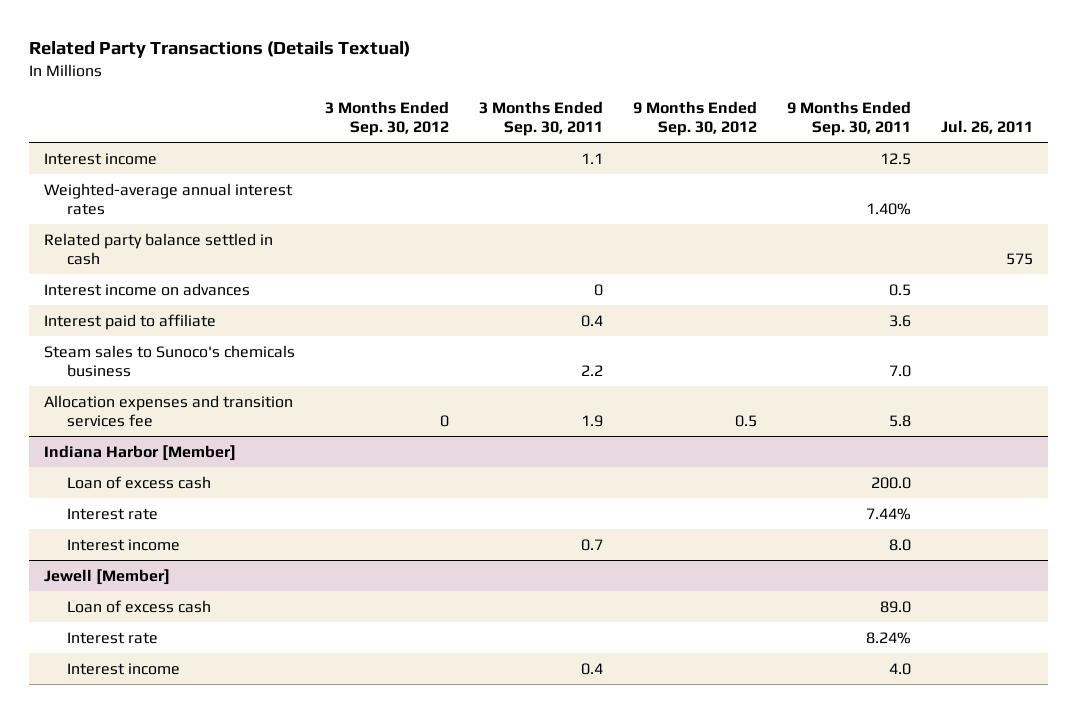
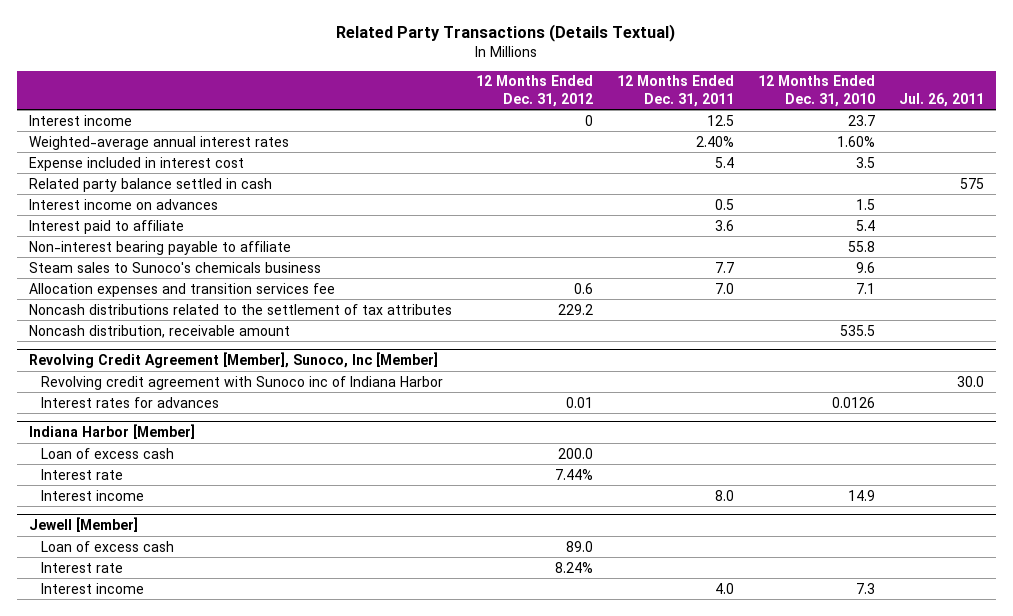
[325,101,450,136] 3 Months Ended Sep. 30, 2012 -> none
[479,101,604,136] 3 Months Ended Sep. 30, 2011 -> none
[633,101,758,136] 9 Months Ended Sep. 30, 2012 -> none
[787,101,912,136] 9 Months Ended Sep. 30, 2011 -> none
none -> [475,75,593,107] 12 Months Ended Dec. 31, 2012
none -> [616,75,734,107] 12 Months Ended Dec. 31, 2011
none -> [757,75,875,107] 12 Months Ended Dec. 31, 2010
none -> [28,156,244,171] Expense included in interest cost
none -> [28,240,291,255] Non-interest bearing payable to affiliate
none -> [28,303,452,315] Noncash distributions related to the settlement of tax attributes
none -> [28,324,290,338] Noncash distribution, receivable amount
none -> [28,352,438,369] Revolving Credit Agreement [Member], Sunoco, Inc [Member]
none -> [41,375,444,390] Revolving credit agreement with Sunoco inc of Indiana Harbor
none -> [41,396,220,408] Interest rates for advances

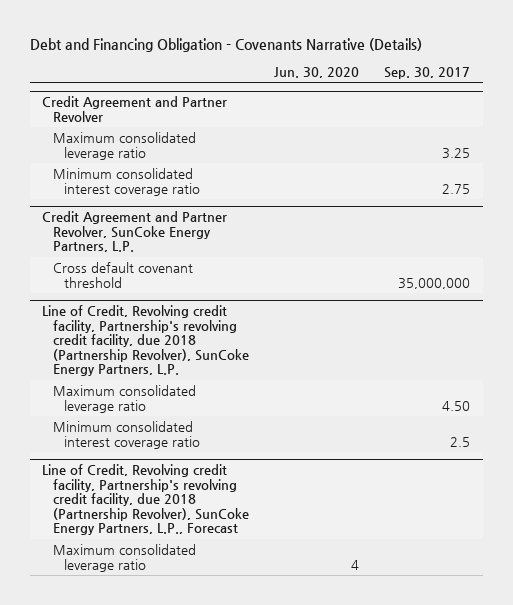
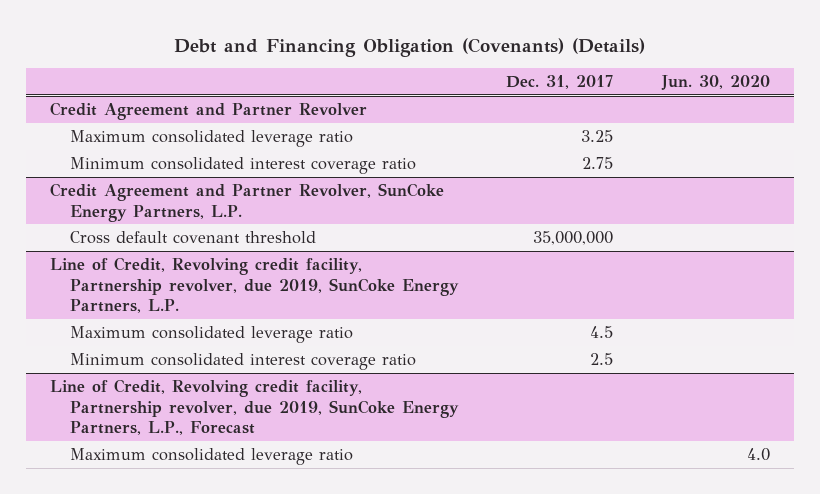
[29,37,422,52] Debt and Financing Obligation - Covenants Narrative (Details) -> [173,37,645,57] Debt and Financing Obligation (Covenants) (Details)
[384,67,471,80] Sep. 30, 2017 -> none
none -> [506,75,614,90] Dec. 31, 2017
[42,305,250,377] Line of Credit, Revolving credit facility, Partnership's revolving credit facility, due 2018 (Partnership Revolver), SunCoke Energy Partners, L.P. -> [50,257,459,314] Line of Credit, Revolving credit facility, Partnership revolver, due 2019, SunCoke Energy Partners, L.P.
[42,464,250,536] Line of Credit, Revolving credit facility, Partnership's revolving credit facility, due 2018 (Partnership Revolver), SunCoke Energy Partners, L.P., Forecast -> [50,379,459,436] Line of Credit, Revolving credit facility, Partnership revolver, due 2019, SunCoke Energy Partners, L.P., Forecast
[351,559,360,570] 4 -> [746,448,770,462] 4.0

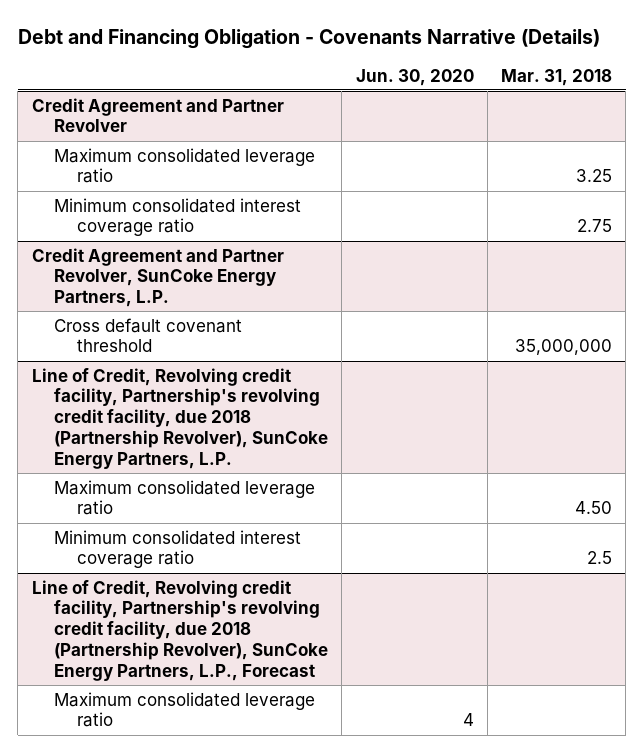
[173,37,645,57] Debt and Financing Obligation (Covenants) (Details) -> [17,29,600,50] Debt and Financing Obligation - Covenants Narrative (Details)
[506,75,614,90] Dec. 31, 2017 -> none
none -> [500,68,612,86] Mar. 31, 2018
[50,257,459,314] Line of Credit, Revolving credit facility, Partnership revolver, due 2019, SunCoke Energy Partners, L.P. -> [31,367,329,469] Line of Credit, Revolving credit facility, Partnership's revolving credit facility, due 2018 (Partnership Revolver), SunCoke Energy Partners, L.P.
[50,379,459,436] Line of Credit, Revolving credit facility, Partnership revolver, due 2019, SunCoke Energy Partners, L.P., Forecast -> [31,579,329,681] Line of Credit, Revolving credit facility, Partnership's revolving credit facility, due 2018 (Partnership Revolver), SunCoke Energy Partners, L.P., Forecast
[746,448,770,462] 4.0 -> [462,713,474,727] 4

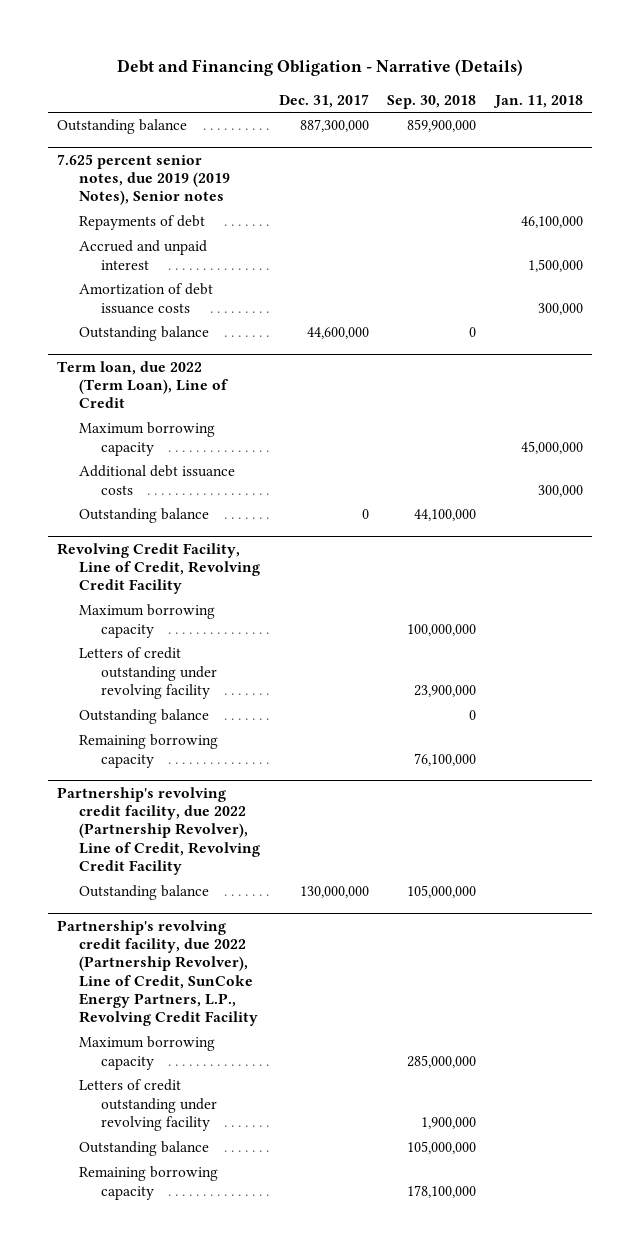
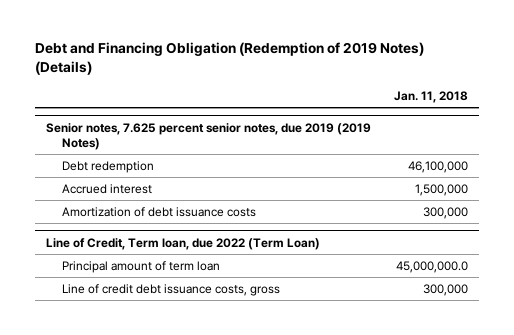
[116,58,523,76] Debt and Financing Obligation - Narrative (Details) -> [34,42,424,76] Debt and Financing Obligation (Redemption of 2019 Notes) (Details)
[278,93,369,108] Dec. 31, 2017 -> none
[387,94,477,109] Sep. 30, 2018 -> none
[57,119,188,135] Outstanding balance -> none
[57,153,231,206] 7.625 percent senior notes, due 2019 (2019 Notes), Senior notes -> [46,122,372,150] Senior notes, 7.625 percent senior notes, due 2019 (2019 Notes)
[79,215,206,231] Repayments of debt -> [61,160,154,173] Debt redemption
[79,240,208,270] Accrued and unpaid interest -> [61,183,152,194] Accrued interest
[79,326,210,342] Outstanding balance -> none
[79,422,216,456] Maximum borrowing capacity -> none
[79,508,210,524] Outstanding balance -> none
[57,542,261,595] Revolving Credit Facility, Line of Credit, Revolving Credit Facility -> none
[79,604,216,638] Maximum borrowing capacity -> none
[79,647,218,700] Letters of credit outstanding under revolving facility -> none
[79,709,210,725] Outstanding balance -> none
[79,734,219,768] Remaining borrowing capacity -> none
[57,786,261,876] Partnership's revolving credit facility, due 2022 (Partnership Revolver), Line of Credit, Revolving Credit Facility -> none
[79,885,210,901] Outstanding balance -> none
[57,919,259,1027] Partnership's revolving credit facility, due 2022 (Partnership Revolver), Line of Credit, SunCoke Energy Partners, L.P., Revolving Credit Facility -> none
[79,1036,216,1070] Maximum borrowing capacity -> none
[79,1079,218,1132] Letters of credit outstanding under revolving facility -> none
[79,1141,210,1157] Outstanding balance -> none
[79,1166,219,1200] Remaining borrowing capacity -> none
[57,360,229,409] Term loan, due 2022 (Term Loan), Line of Credit -> [46,237,321,250] Line of Credit, Term loan, due 2022 (Term Loan)
none -> [61,260,220,273] Principal amount of term loan
[79,465,236,495] Additional debt issuance costs -> [61,283,280,296] Line of credit debt issuance costs, gross

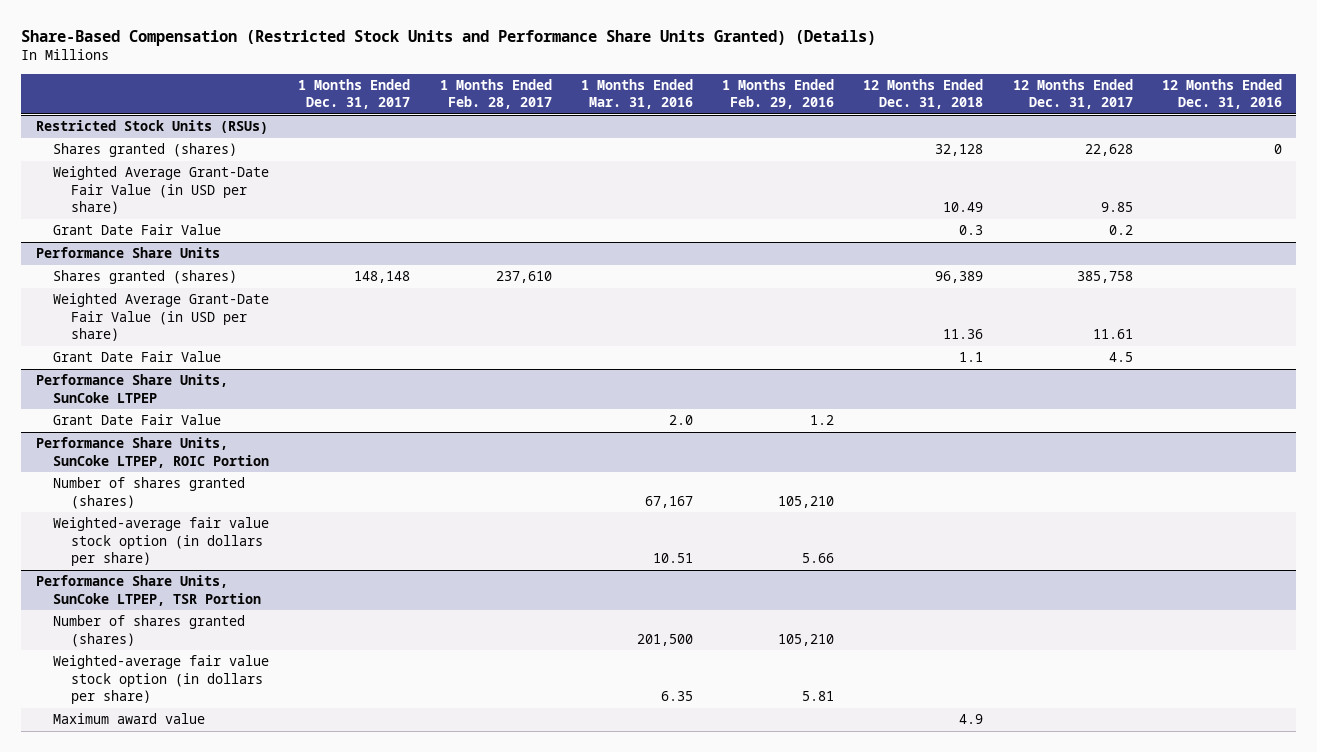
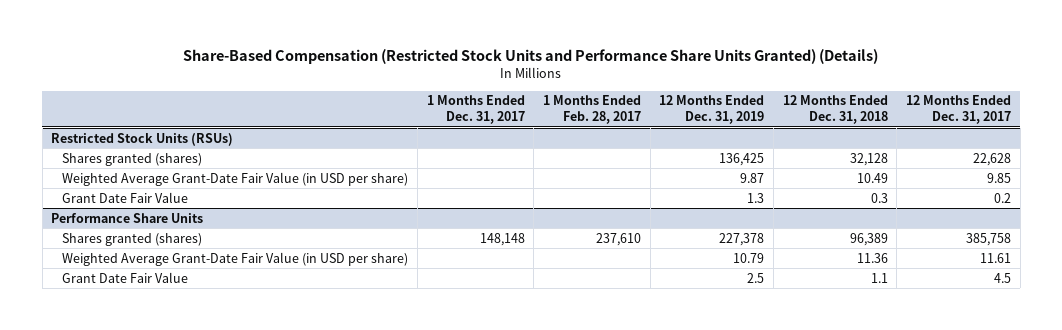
[580,78,693,110] 1 Months Ended Mar. 31, 2016 -> none
[722,78,835,110] 1 Months Ended Feb. 29, 2016 -> none
[1161,78,1282,110] 12 Months Ended Dec. 31, 2016 -> none
none -> [659,95,765,124] 12 Months Ended Dec. 31, 2019
[35,374,228,403] Performance Share Units, SunCoke LTPEP -> none
[53,414,222,426] Grant Date Fair Value -> none
[35,437,270,468] Performance Share Units, SunCoke LTPEP, ROIC Portion -> none
[53,477,246,509] Number of shares granted (shares) -> none
[53,517,270,566] Weighted-average fair value stock option (in dollars per share) -> none
[35,575,262,606] Performance Share Units, SunCoke LTPEP, TSR Portion -> none
[53,615,246,647] Number of shares granted (shares) -> none
[53,655,270,704] Weighted-average fair value stock option (in dollars per share) -> none
[53,713,206,725] Maximum award value -> none

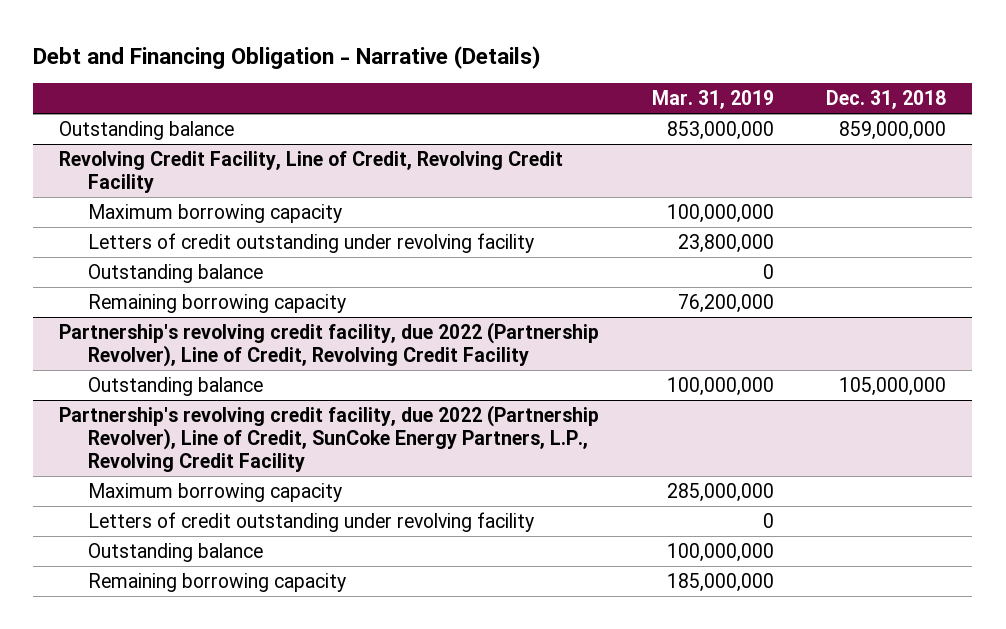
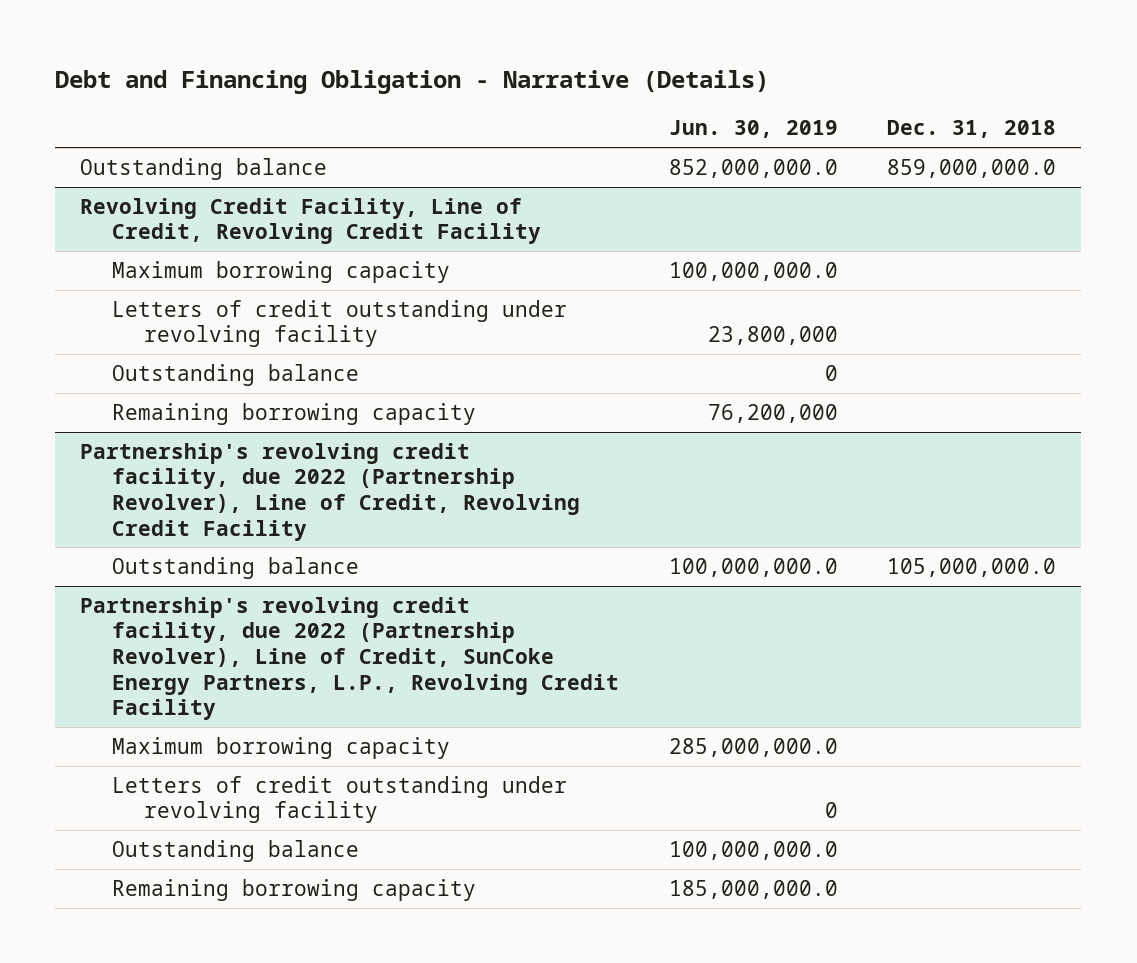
[651,90,774,110] Mar. 31, 2019 -> none
none -> [668,120,838,139] Jun. 30, 2019
[839,121,947,141] 859,000,000 -> [887,158,1057,178] 859,000,000.0
[839,377,947,397] 105,000,000 -> [887,557,1057,577] 105,000,000.0

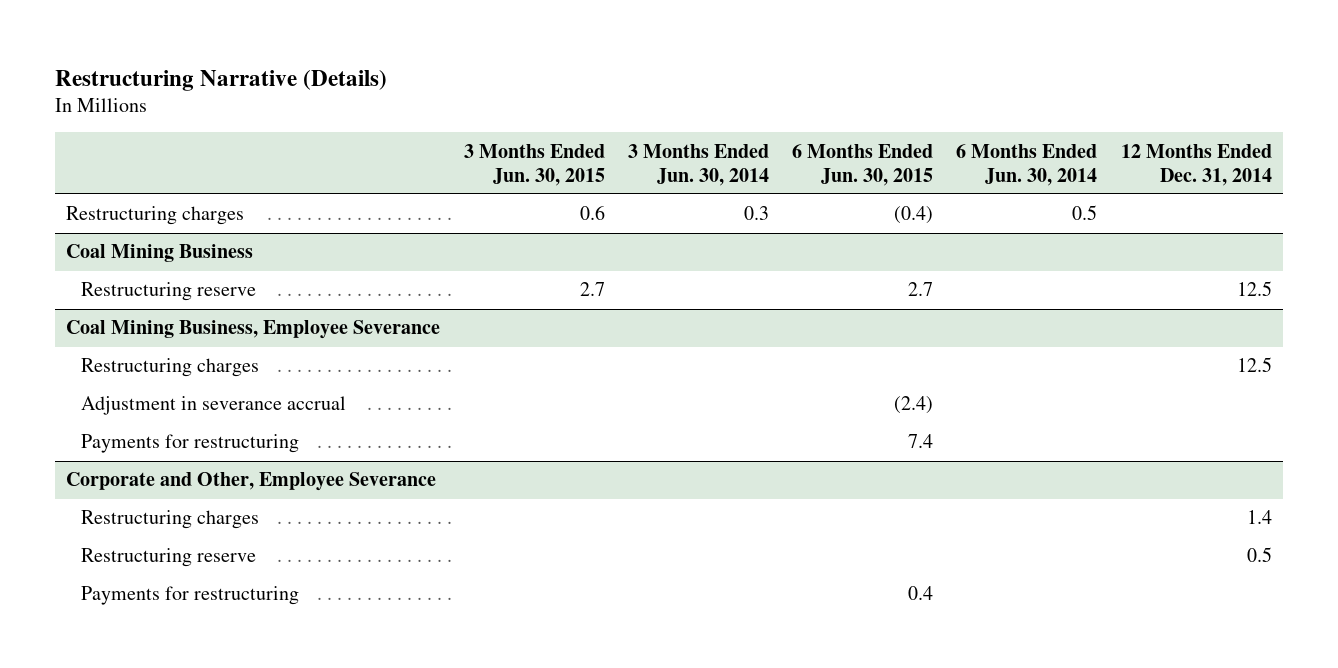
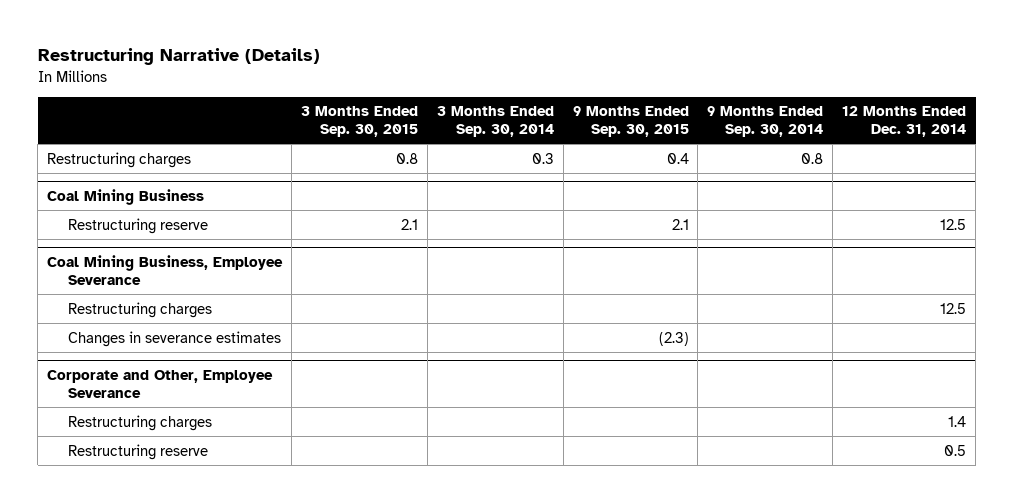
[463,143,605,186] 3 Months Ended Jun. 30, 2015 -> none
[627,143,769,186] 3 Months Ended Jun. 30, 2014 -> none
[792,143,934,186] 6 Months Ended Jun. 30, 2015 -> none
[956,143,1098,186] 6 Months Ended Jun. 30, 2014 -> none
none -> [300,106,418,137] 3 Months Ended Sep. 30, 2015
none -> [436,106,554,137] 3 Months Ended Sep. 30, 2014
none -> [572,106,689,137] 9 Months Ended Sep. 30, 2015
none -> [707,106,824,137] 9 Months Ended Sep. 30, 2014
[80,434,299,454] Payments for restructuring -> none
[80,396,346,416] Adjustment in severance accrual -> [67,330,281,347] Changes in severance estimates
[80,586,299,606] Payments for restructuring -> none

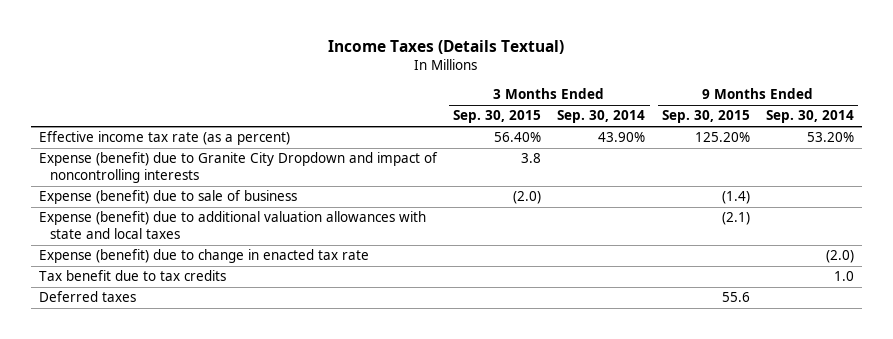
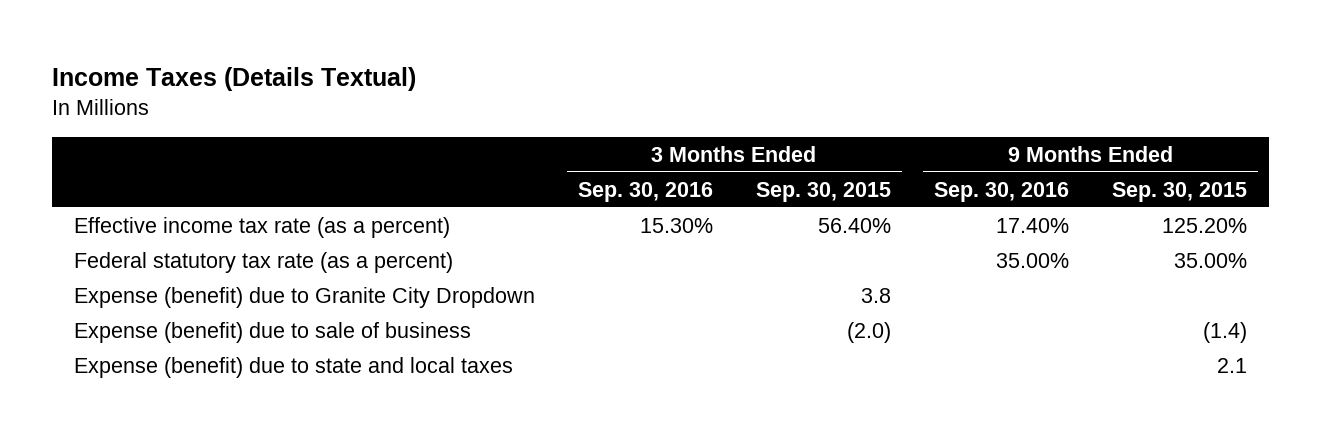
[557,110,646,124] Sep. 30, 2014 -> none
[765,110,854,124] Sep. 30, 2014 -> none
none -> [577,181,713,202] Sep. 30, 2016
none -> [934,181,1070,202] Sep. 30, 2016
none -> [73,251,453,273] Federal statutory tax rate (as a percent)
[39,152,439,184] Expense (benefit) due to Granite City Dropdown and impact of noncontrolling interests -> [73,286,535,308] Expense (benefit) due to Granite City Dropdown
[39,249,370,264] Expense (benefit) due to change in enacted tax rate -> none
[39,270,227,282] Tax benefit due to tax credits -> none
[39,291,137,303] Deferred taxes -> none
[39,211,427,240] Expense (benefit) due to additional valuation allowances with state and local taxes -> [73,356,513,378] Expense (benefit) due to state and local taxes
[721,212,750,226] (2.1) -> [1217,357,1248,373] 2.1

